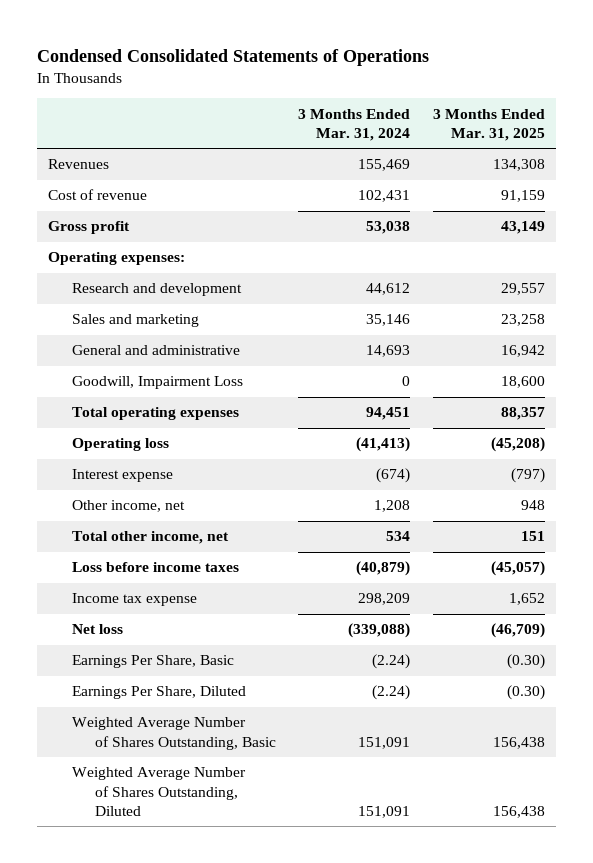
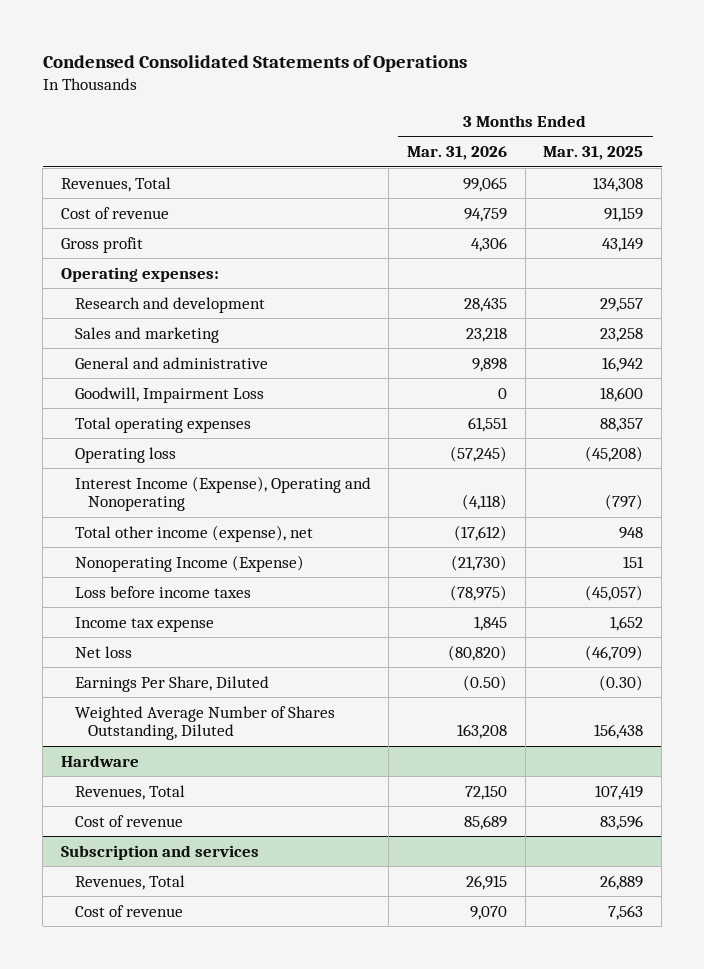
[298,108,411,142] 3 Months Ended Mar. 31, 2024 -> none
none -> [407,146,508,161] Mar. 31, 2026
[48,159,110,170] Revenues -> [61,176,172,192] Revenues, Total
[71,500,185,513] Other income, net -> none
[71,469,173,483] Interest expense -> [74,475,371,512] Interest Income (Expense), Operating and Nonoperating
[71,531,229,545] Total other income, net -> [74,524,313,542] Total other income (expense), net
[520,531,545,542] 151 -> [619,526,644,539] 948
none -> [74,554,304,572] Nonoperating Income (Expense)
[71,655,234,669] Earnings Per Share, Basic -> none
[71,717,276,750] Weighted Average Number of Shares Outstanding, Basic -> none
none -> [61,754,140,767] Hardware
none -> [74,784,185,800] Revenues, Total
none -> [74,814,183,827] Cost of revenue
none -> [61,844,260,860] Subscription and services
none -> [74,874,185,890] Revenues, Total
none -> [74,904,183,917] Cost of revenue

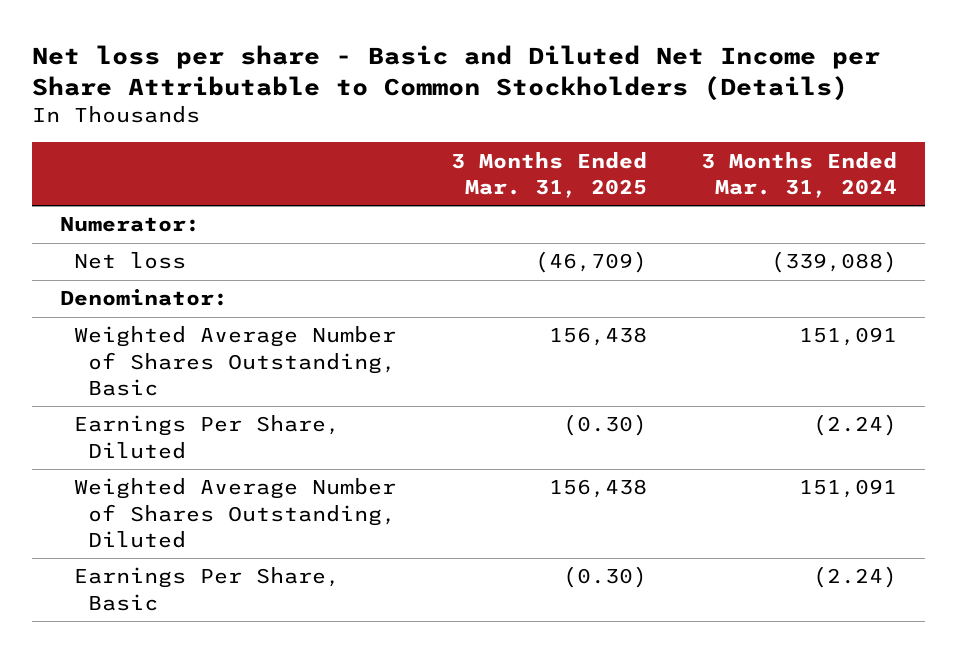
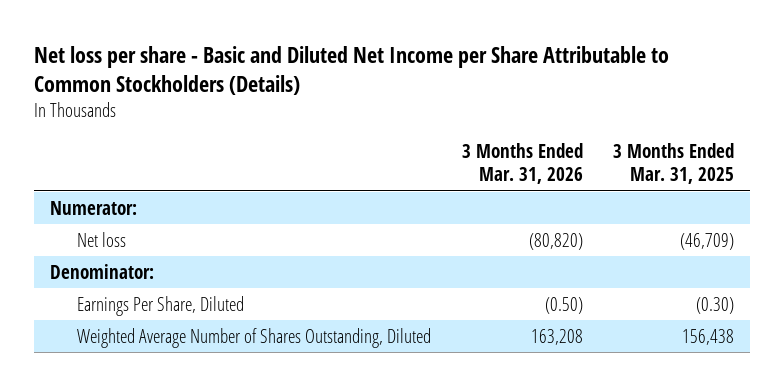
[701,151,898,198] 3 Months Ended Mar. 31, 2024 -> none
none -> [461,143,583,185] 3 Months Ended Mar. 31, 2026
[73,326,397,396] Weighted Average Number of Shares Outstanding, Basic -> none
[73,567,340,611] Earnings Per Share, Basic -> none

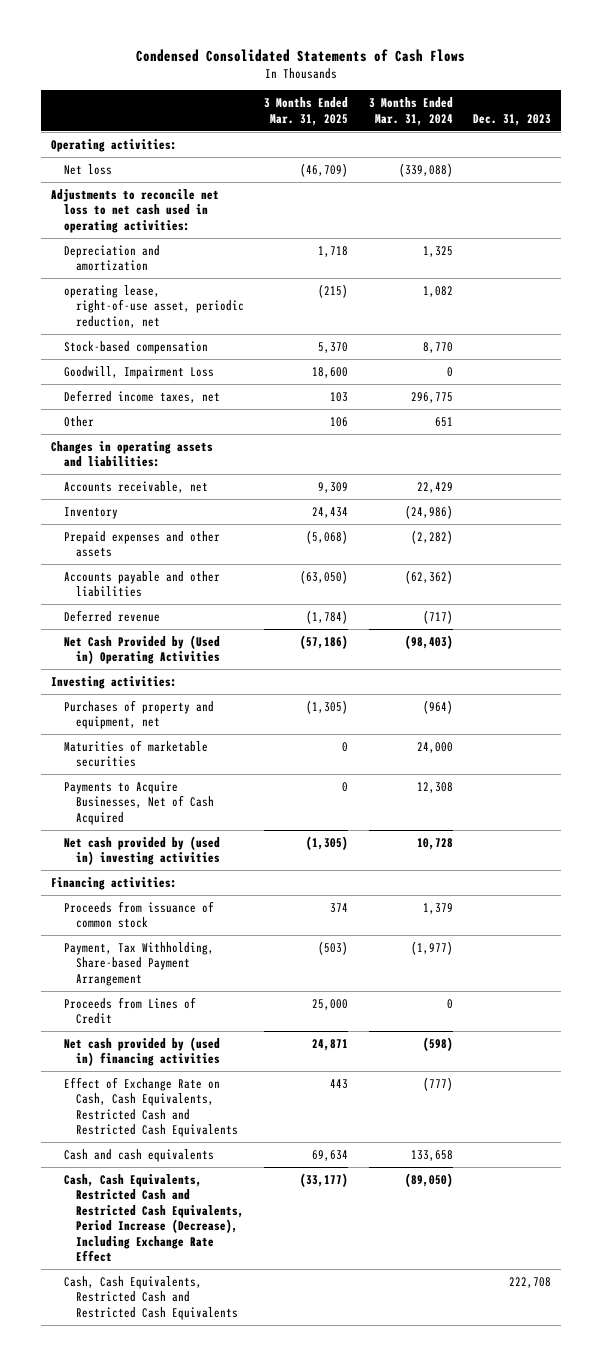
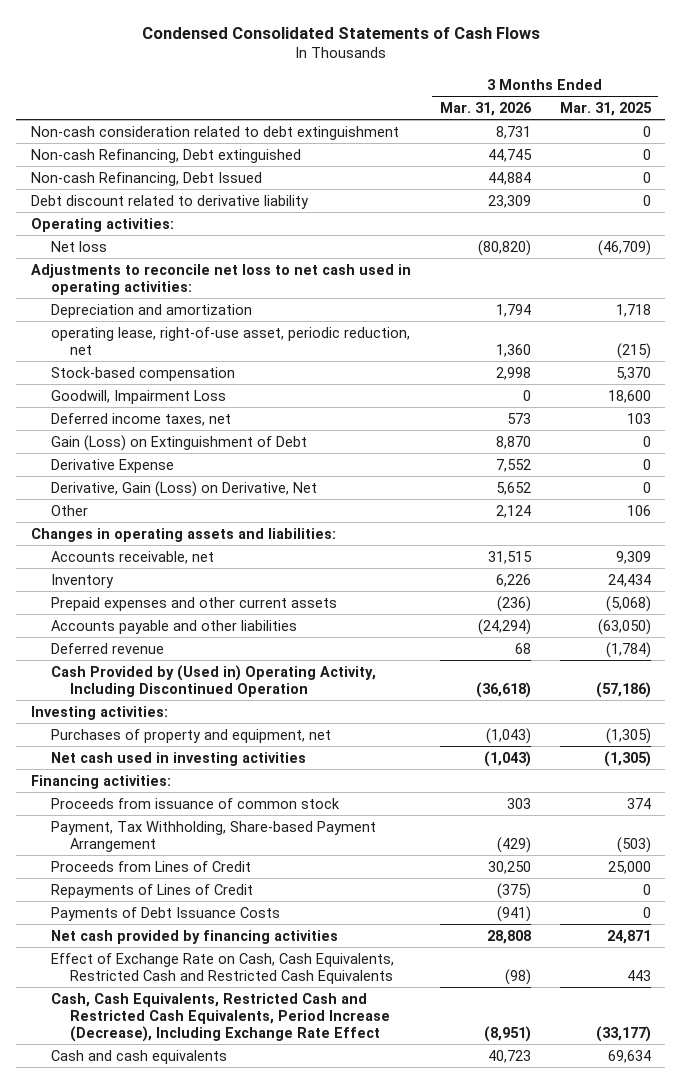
[368,97,453,126] 3 Months Ended Mar. 31, 2024 -> none
[473,113,552,126] Dec. 31, 2023 -> none
none -> [439,101,532,116] Mar. 31, 2026
none -> [30,125,399,140] Non-cash consideration related to debt extinguishment
none -> [30,148,301,163] Non-cash Refinancing, Debt extinguished
none -> [30,171,262,186] Non-cash Refinancing, Debt Issued
none -> [30,194,309,209] Debt discount related to derivative liability
none -> [50,434,307,451] Gain (Loss) on Extinguishment of Debt
none -> [50,458,174,473] Derivative Expense
none -> [50,480,317,497] Derivative, Gain (Loss) on Derivative, Net
[63,530,220,558] Prepaid expenses and other assets -> [50,596,337,611] Prepaid expenses and other current assets
[63,634,220,665] Net Cash Provided by (Used in) Operating Activities -> [50,664,376,697] Cash Provided by (Used in) Operating Activity, Including Discontinued Operation
[63,739,208,768] Maturities of marketable securities -> none
[63,780,214,825] Payments to Acquire Businesses, Net of Cash Acquired -> none
[63,835,220,866] Net cash provided by (used in) investing activities -> [50,751,306,766] Net cash used in investing activities
none -> [50,883,253,898] Repayments of Lines of Credit
none -> [50,906,280,921] Payments of Debt Issuance Costs
[63,1036,220,1067] Net cash provided by (used in) financing activities -> [50,929,338,944] Net cash provided by financing activities
[63,1275,238,1320] Cash, Cash Equivalents, Restricted Cash and Restricted Cash Equivalents -> none
[63,1148,214,1162] Cash and cash equivalents -> [50,1049,227,1064] Cash and cash equivalents

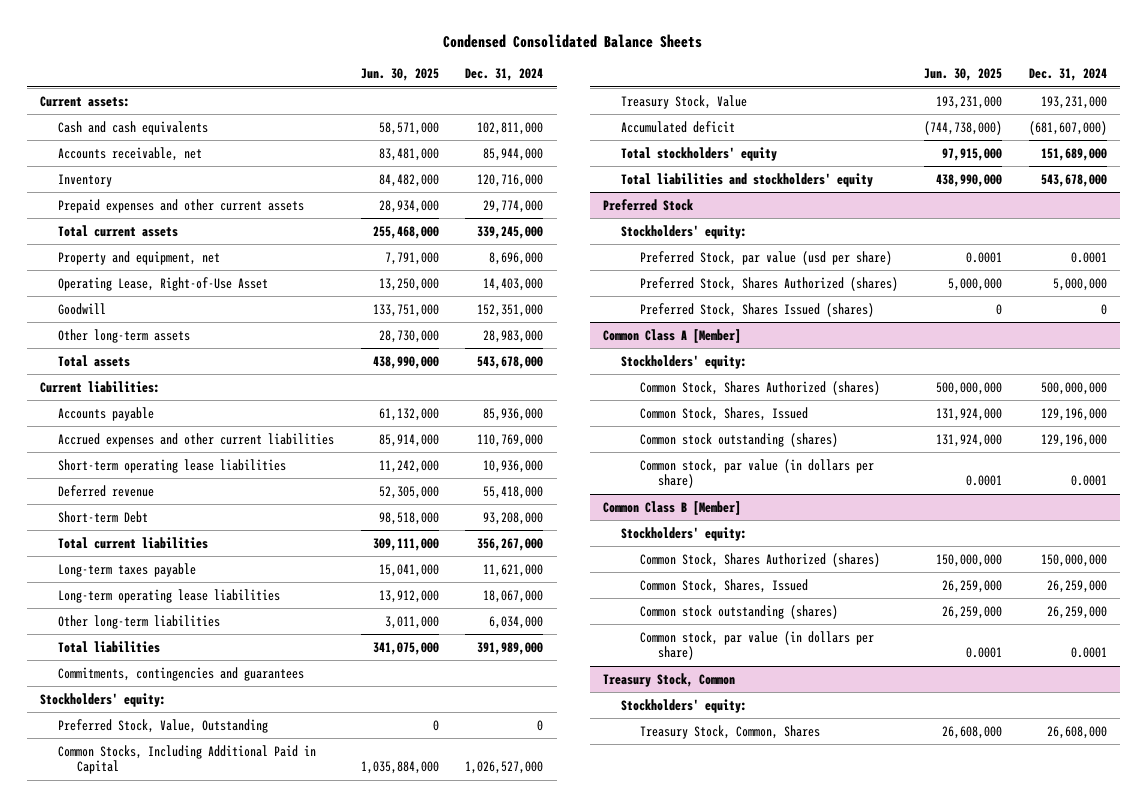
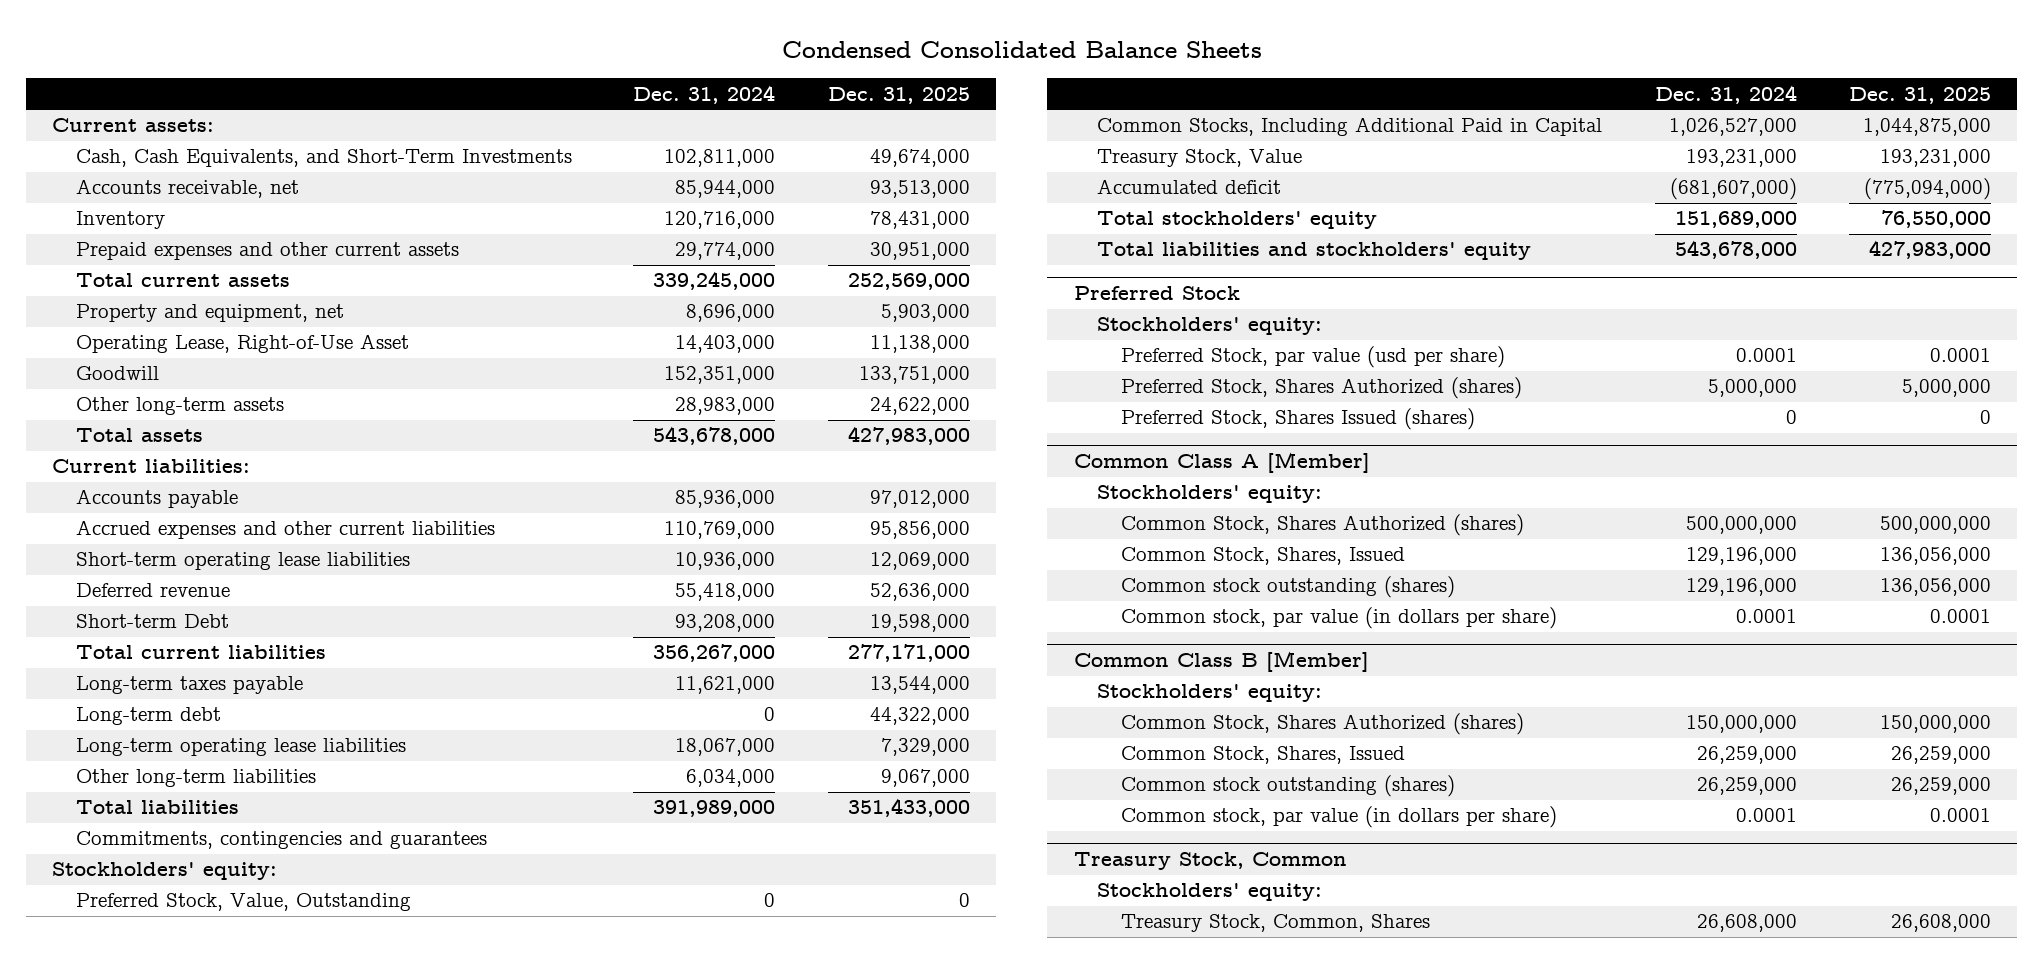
[360,68,439,82] Jun. 30, 2025 -> none
none -> [827,86,970,104] Dec. 31, 2025
[58,120,209,135] Cash and cash equivalents -> [75,149,572,168] Cash, Cash Equivalents, and Short-Term Investments
none -> [75,707,221,726] Long-term debt

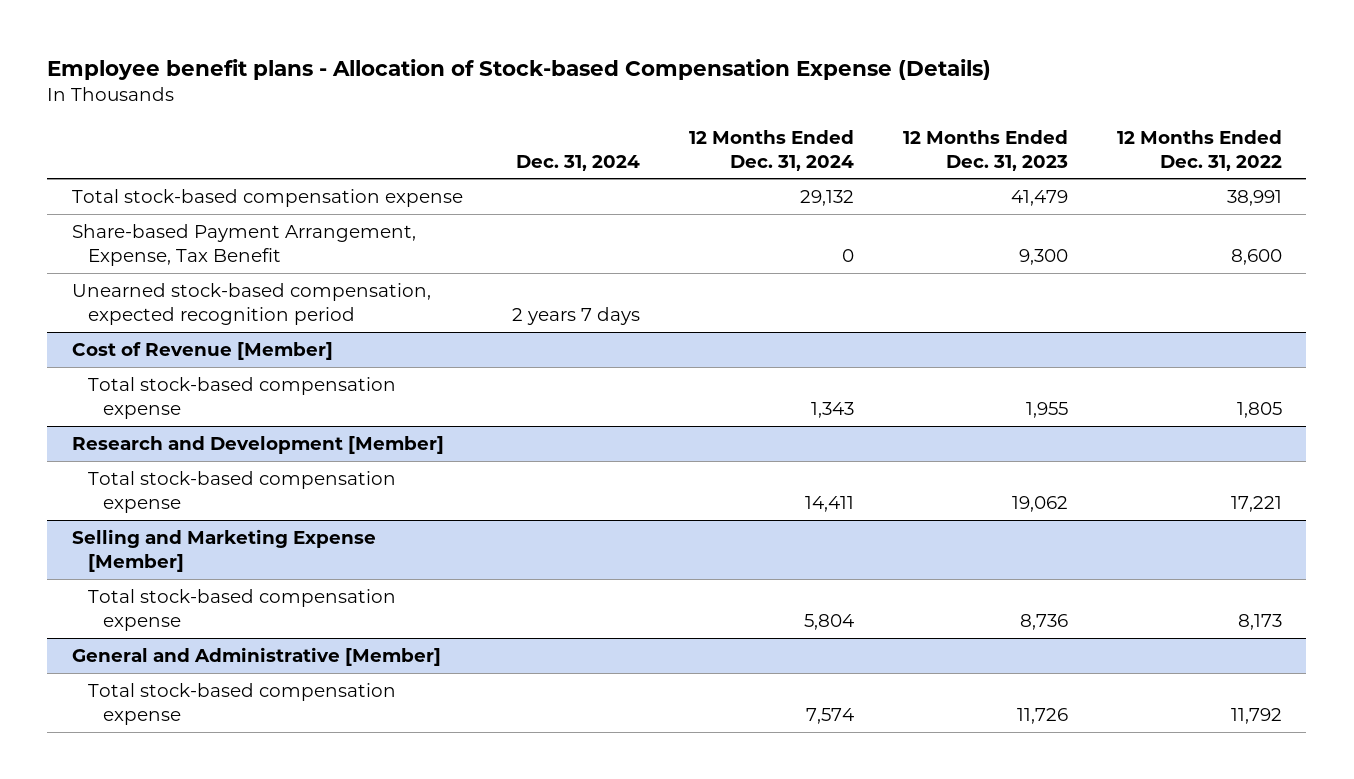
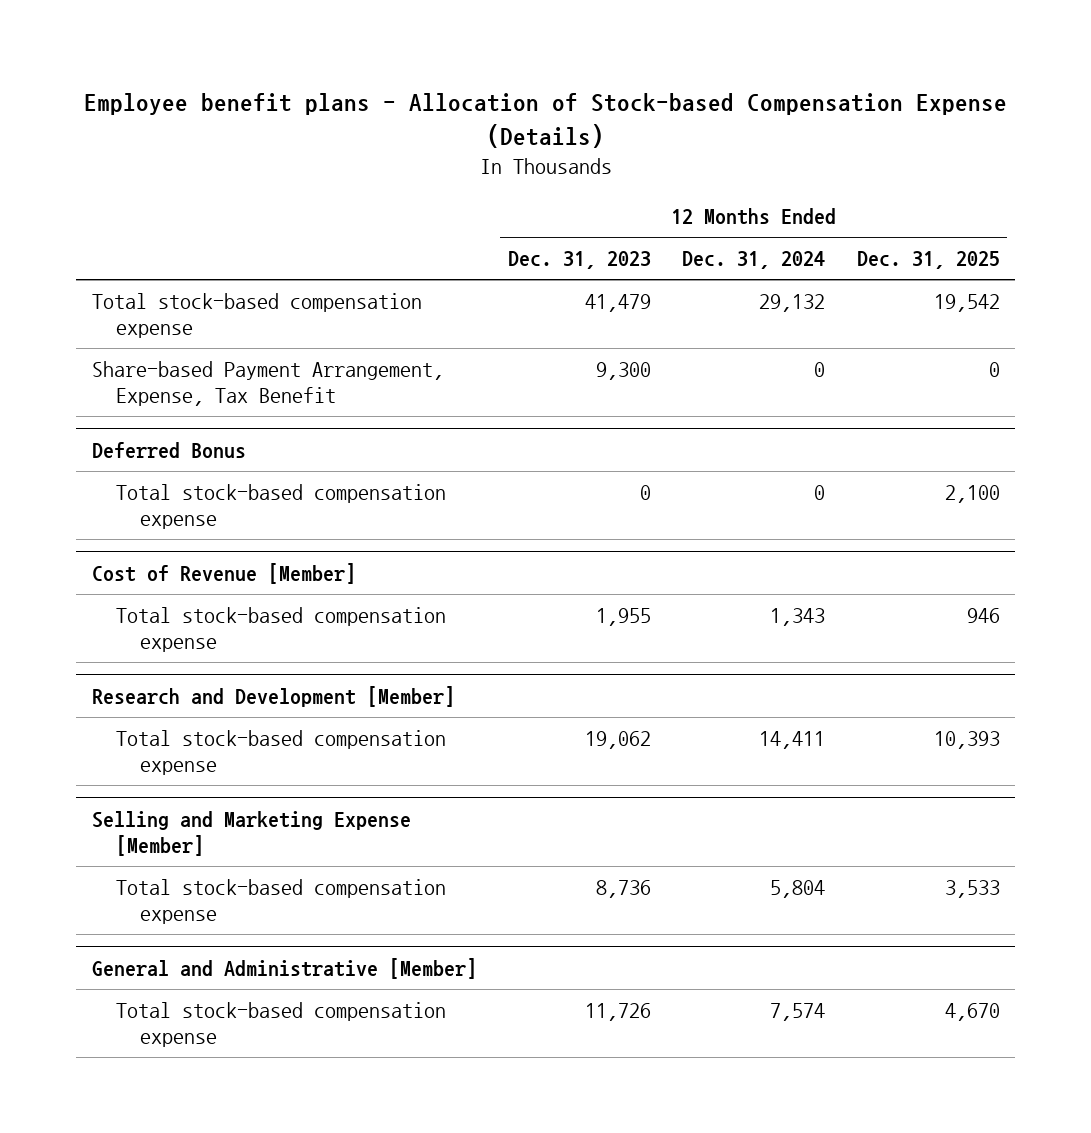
[515,154,640,171] Dec. 31, 2024 -> none
[1116,129,1282,171] 12 Months Ended Dec. 31, 2022 -> none
none -> [856,251,1000,270] Dec. 31, 2025
[71,282,431,325] Unearned stock-based compensation, expected recognition period -> none
none -> [91,441,246,458] Deferred Bonus
none -> [115,484,446,529] Total stock-based compensation expense

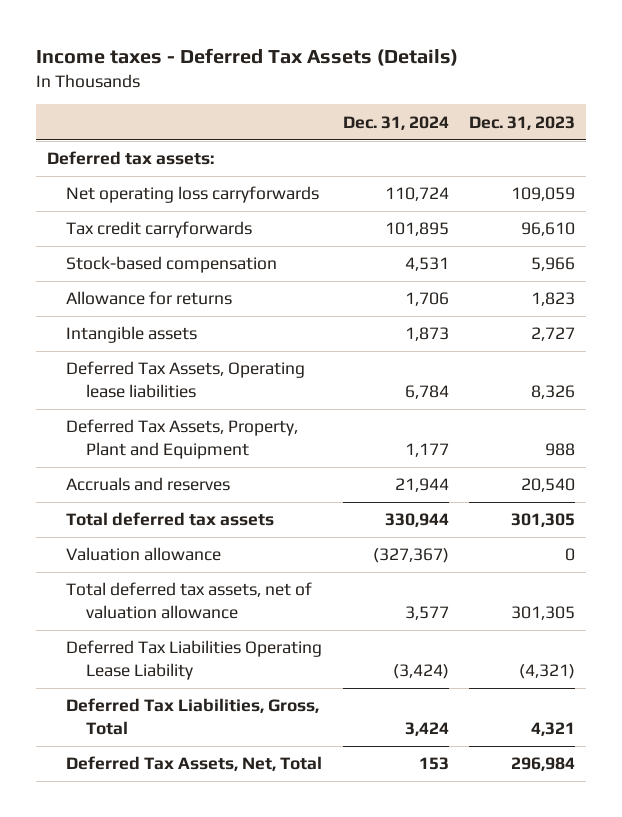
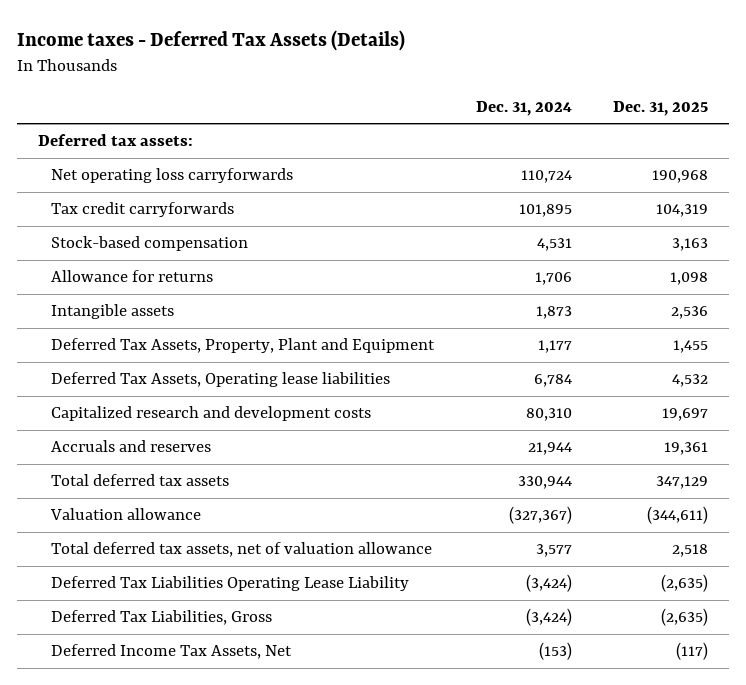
[469,115,576,130] Dec. 31, 2023 -> none
none -> [612,100,708,116] Dec. 31, 2025
[66,361,306,398] Deferred Tax Assets, Operating lease liabilities -> [51,372,391,388] Deferred Tax Assets, Operating lease liabilities
none -> [51,406,372,422] Capitalized research and development costs
[66,698,320,735] Deferred Tax Liabilities, Gross, Total -> [51,610,273,626] Deferred Tax Liabilities, Gross
[404,721,449,736] 3,424 -> [525,608,572,627] (3,424)
[66,756,323,772] Deferred Tax Assets, Net, Total -> [51,644,293,660] Deferred Income Tax Assets, Net
[418,757,449,771] 153 -> [538,642,572,661] (153)

